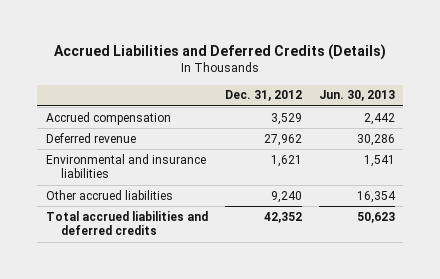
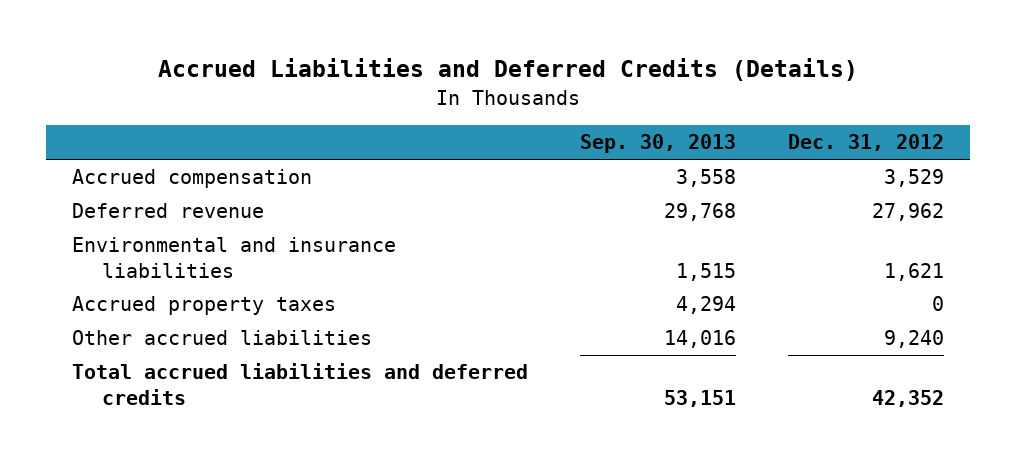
[318,90,395,102] Jun. 30, 2013 -> none
none -> [580,134,737,154] Sep. 30, 2013
none -> [72,296,337,316] Accrued property taxes

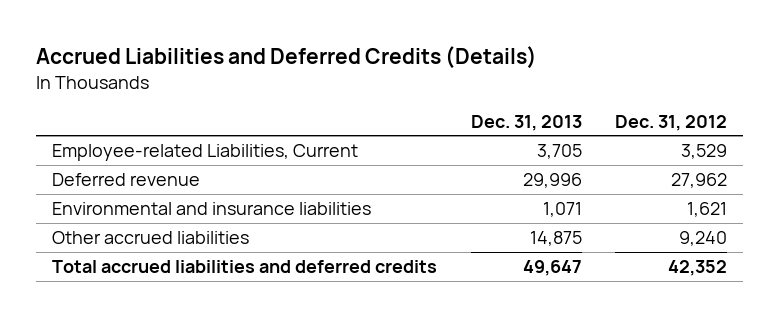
[580,134,737,154] Sep. 30, 2013 -> none
none -> [470,114,582,131] Dec. 31, 2013
[72,169,313,189] Accrued compensation -> [52,143,359,161] Employee-related Liabilities, Current
[72,296,337,316] Accrued property taxes -> none

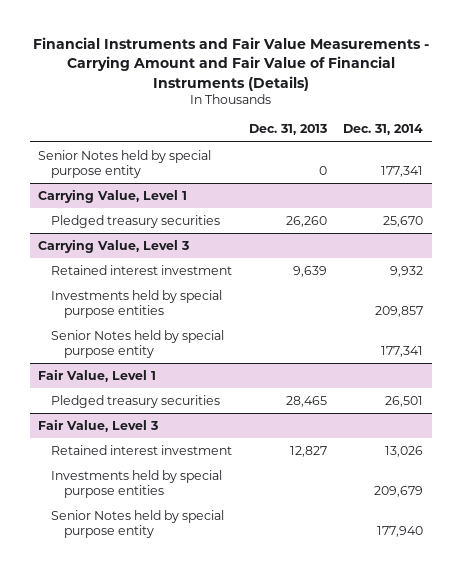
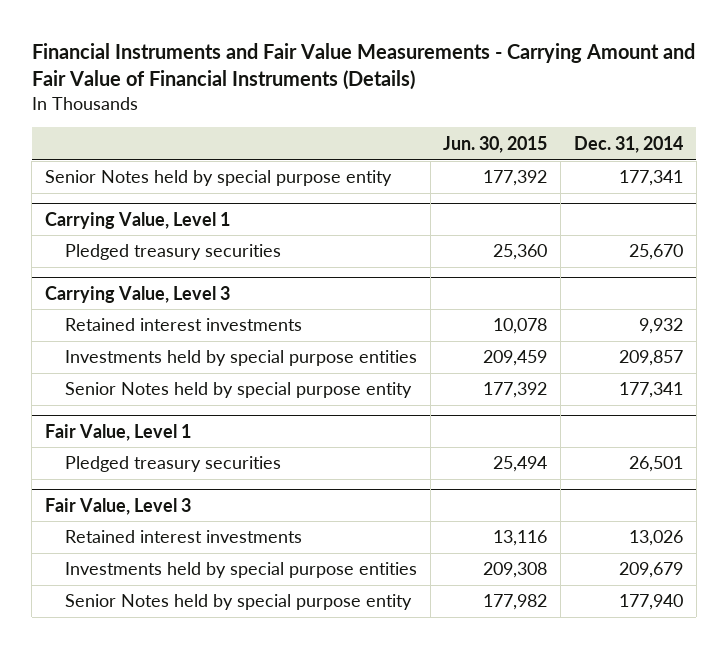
[248,124,327,136] Dec. 31, 2013 -> none
none -> [443,135,548,153] Jun. 30, 2015
[50,264,232,275] Retained interest investment -> [64,318,302,332] Retained interest investments
[50,444,232,455] Retained interest investment -> [64,530,302,544] Retained interest investments

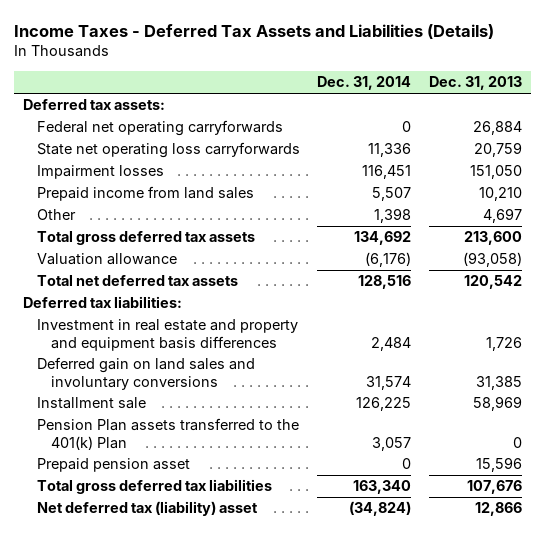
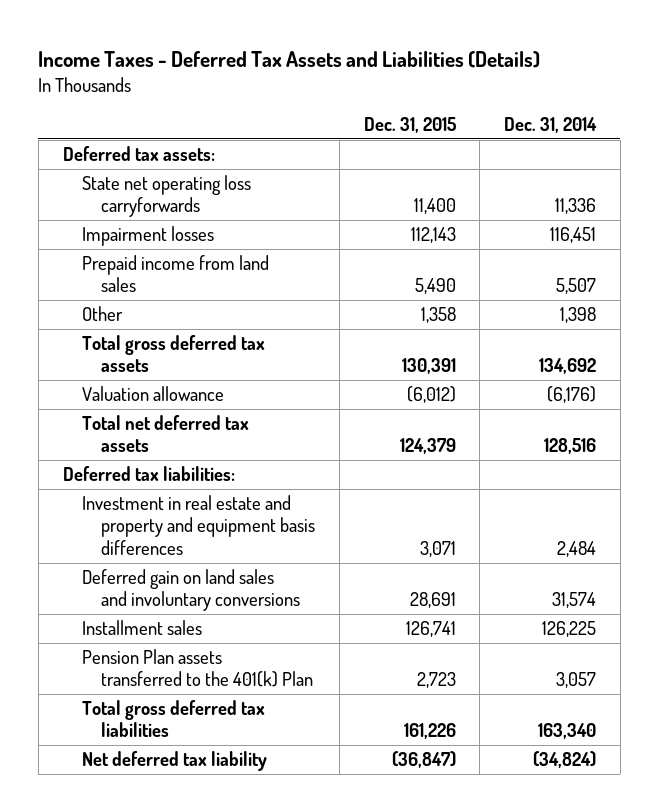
[428,76,522,91] Dec. 31, 2013 -> none
none -> [363,116,456,133] Dec. 31, 2015
[36,120,283,137] Federal net operating carryforwards -> none
[36,397,146,410] Installment sale -> [82,620,203,636] Installment sales
[36,458,190,473] Prepaid pension asset -> none
[36,501,258,517] Net deferred tax (liability) asset -> [82,751,268,772] Net deferred tax liability

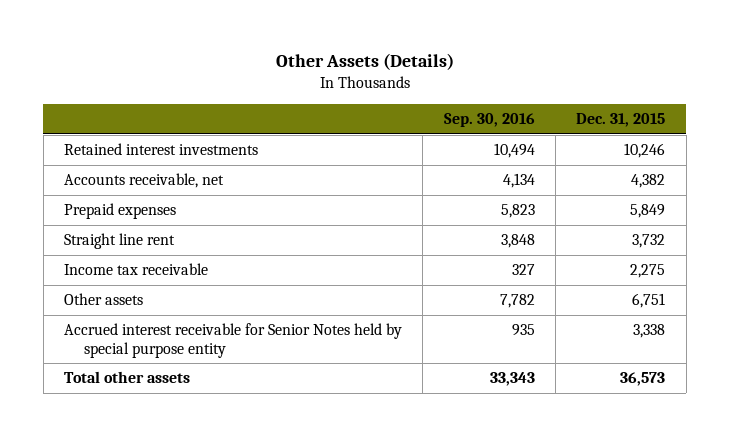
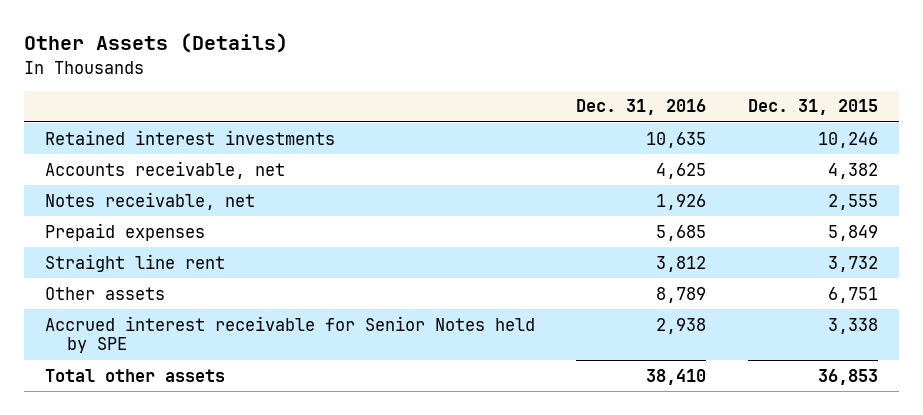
[443,113,535,128] Sep. 30, 2016 -> none
none -> [576,99,707,116] Dec. 31, 2016
none -> [44,191,255,210] Notes receivable, net
[63,263,208,276] Income tax receivable -> none
[63,323,402,358] Accrued interest receivable for Senior Notes held by special purpose entity -> [44,315,535,354] Accrued interest receivable for Senior Notes held by SPE
[620,372,666,387] 36,573 -> [817,368,878,385] 36,853

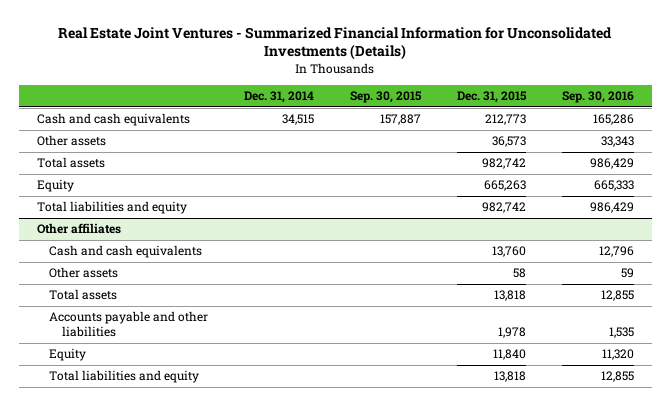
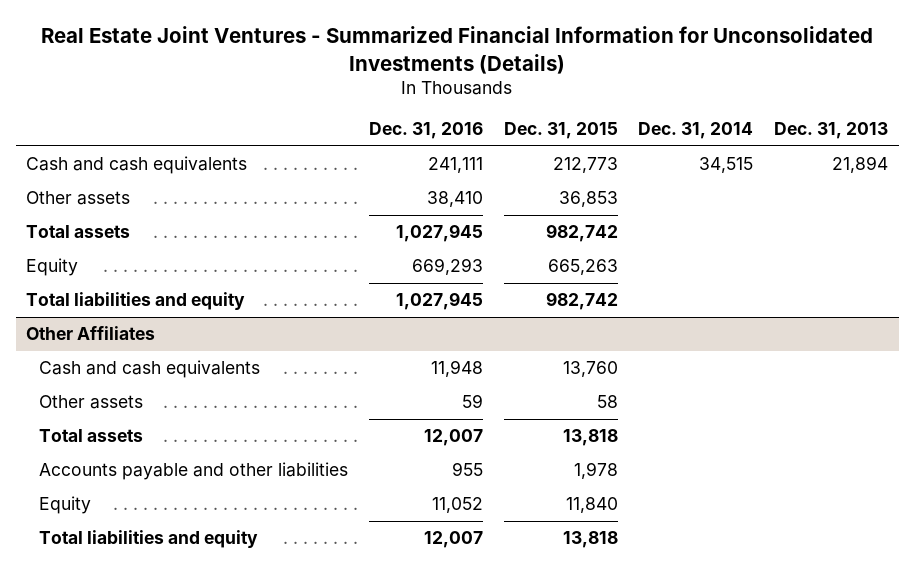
[350,91,423,104] Sep. 30, 2015 -> none
[561,91,634,104] Sep. 30, 2016 -> none
none -> [368,122,483,140] Dec. 31, 2016
none -> [774,122,889,140] Dec. 31, 2013
[491,136,526,148] 36,573 -> [558,191,618,208] 36,853
[36,223,121,235] Other affiliates -> [26,326,156,341] Other Affiliates

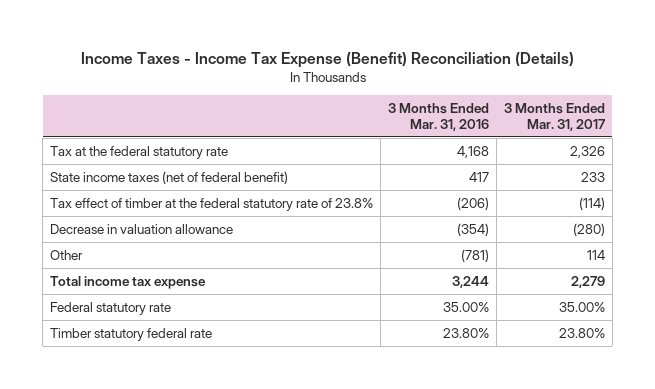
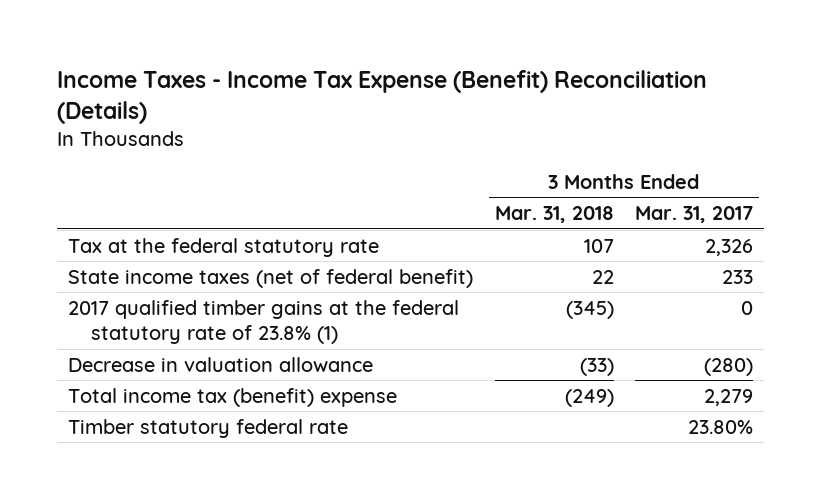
[388,102,490,131] 3 Months Ended Mar. 31, 2016 -> none
none -> [494,206,614,224] Mar. 31, 2018
[50,197,374,211] Tax effect of timber at the federal statutory rate of 23.8% -> [67,299,459,345] 2017 qualified timber gains at the federal statutory rate of 23.8% (1)
[578,196,605,210] (114) -> [741,300,754,315] 0
[50,249,84,260] Other -> none
[50,301,172,315] Federal statutory rate -> none
[50,275,207,289] Total income tax expense -> [67,387,397,407] Total income tax (benefit) expense

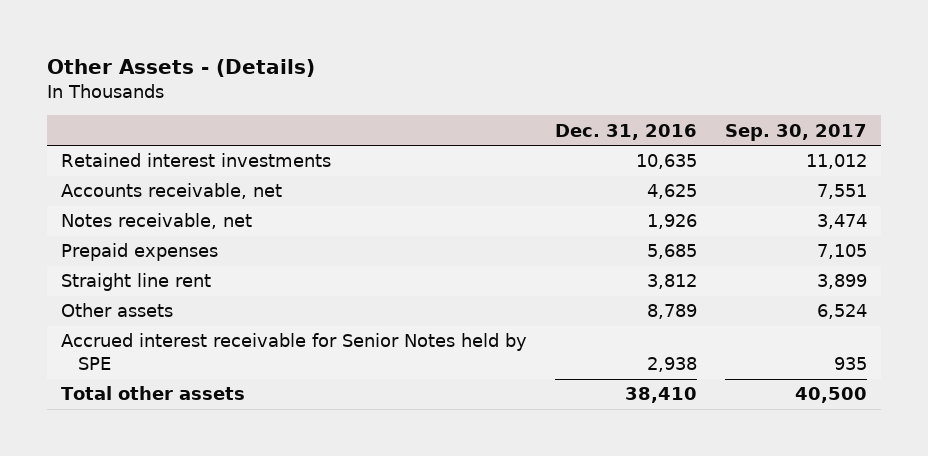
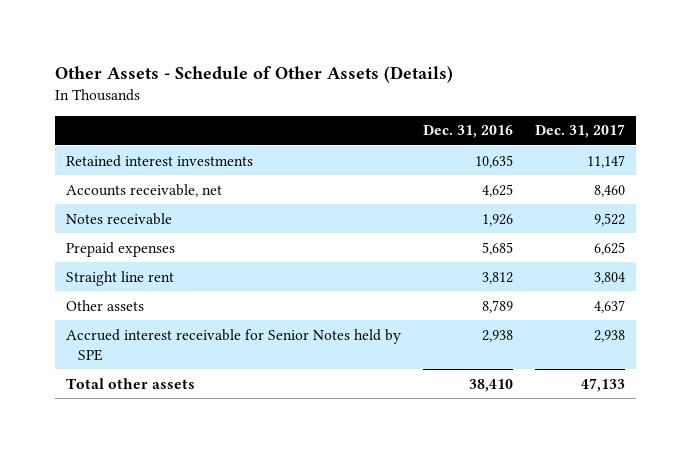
[46,59,315,78] Other Assets - (Details) -> [54,65,453,83] Other Assets - Schedule of Other Assets (Details)
[724,123,867,141] Sep. 30, 2017 -> none
none -> [534,124,625,139] Dec. 31, 2017
[60,213,252,230] Notes receivable, net -> [65,212,172,225] Notes receivable

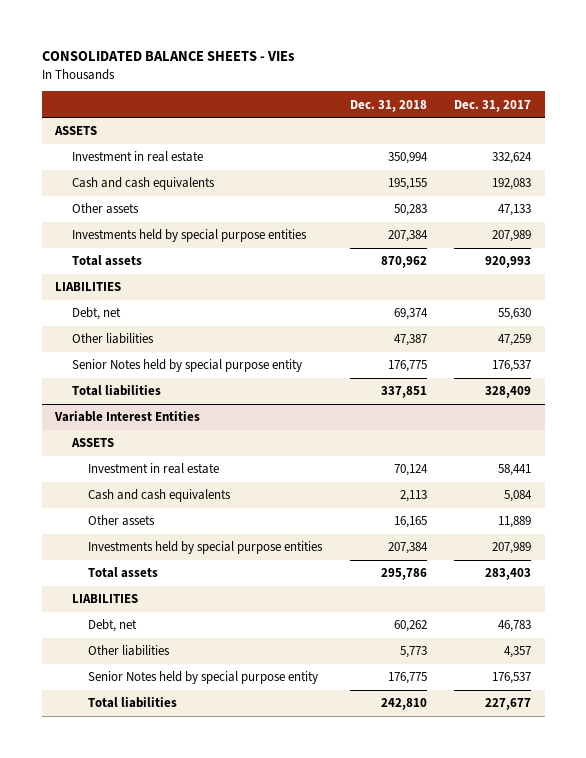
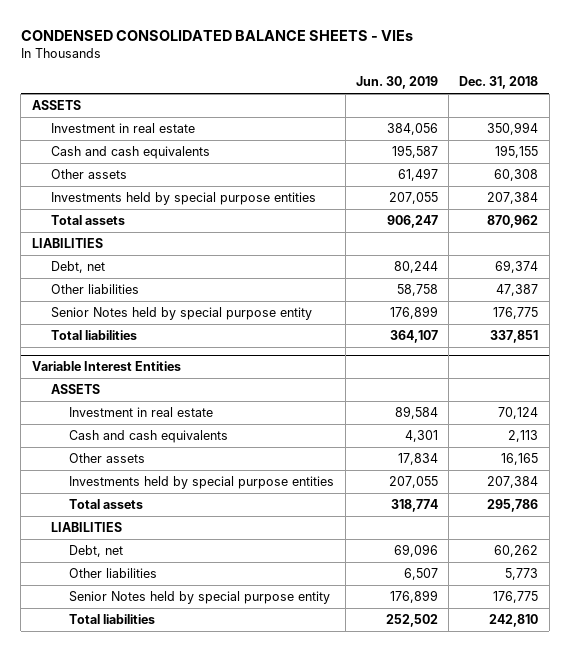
[41,51,295,62] CONSOLIDATED BALANCE SHEETS - VIEs -> [20,29,413,41] CONDENSED CONSOLIDATED BALANCE SHEETS - VIEs
[453,99,531,112] Dec. 31, 2017 -> none
none -> [355,76,438,90] Jun. 30, 2019
[393,204,427,217] 50,283 -> [494,169,539,182] 60,308

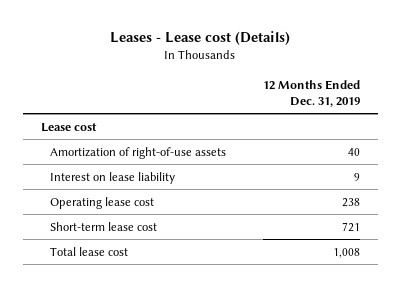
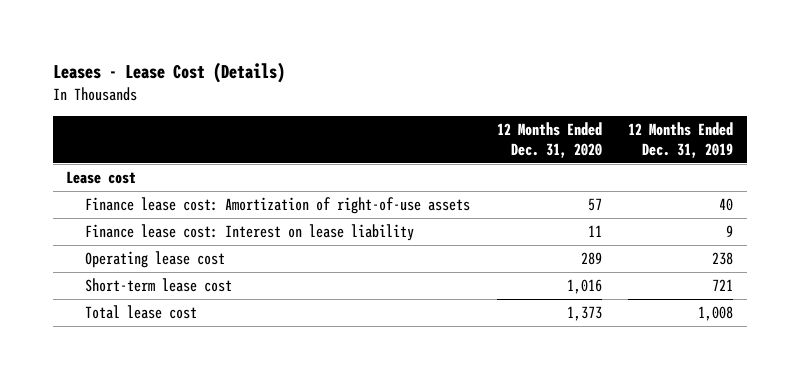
[110,31,291,46] Leases - Lease cost (Details) -> [53,62,286,84] Leases - Lease Cost (Details)
none -> [496,122,602,158] 12 Months Ended Dec. 31, 2020
[50,146,227,159] Amortization of right-of-use assets -> [84,197,470,215] Finance lease cost: Amortization of right-of-use assets
[50,171,176,184] Interest on lease liability -> [84,224,414,242] Finance lease cost: Interest on lease liability

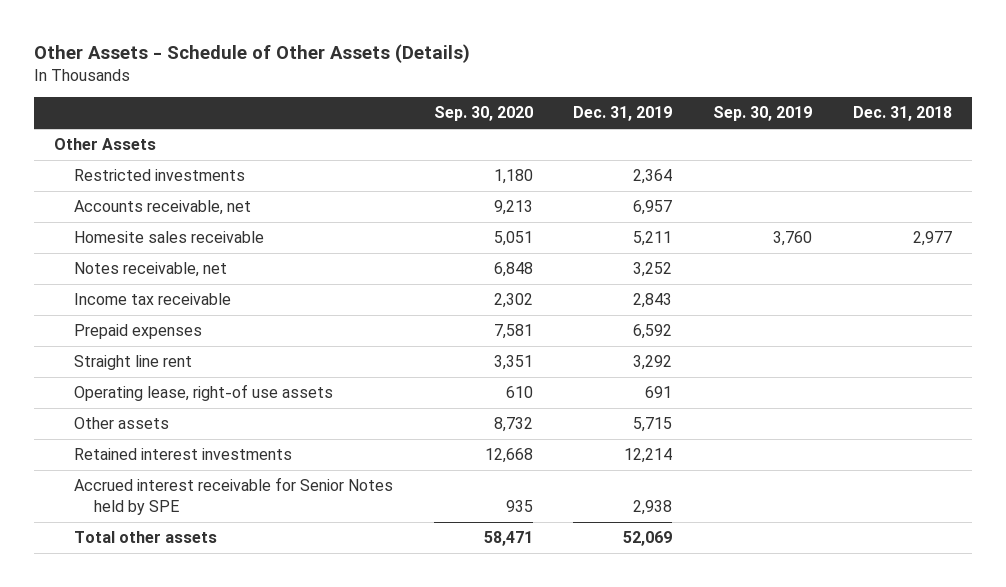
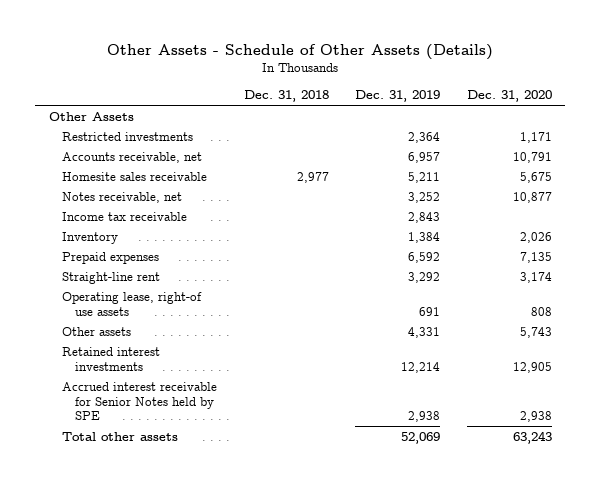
[433,106,533,122] Sep. 30, 2020 -> none
[713,106,813,122] Sep. 30, 2019 -> none
none -> [467,90,553,103] Dec. 31, 2020
none -> [61,231,118,244] Inventory
[73,355,192,371] Straight line rent -> [61,271,160,284] Straight-line rent
[633,417,673,433] 5,715 -> [408,326,441,338] 4,331

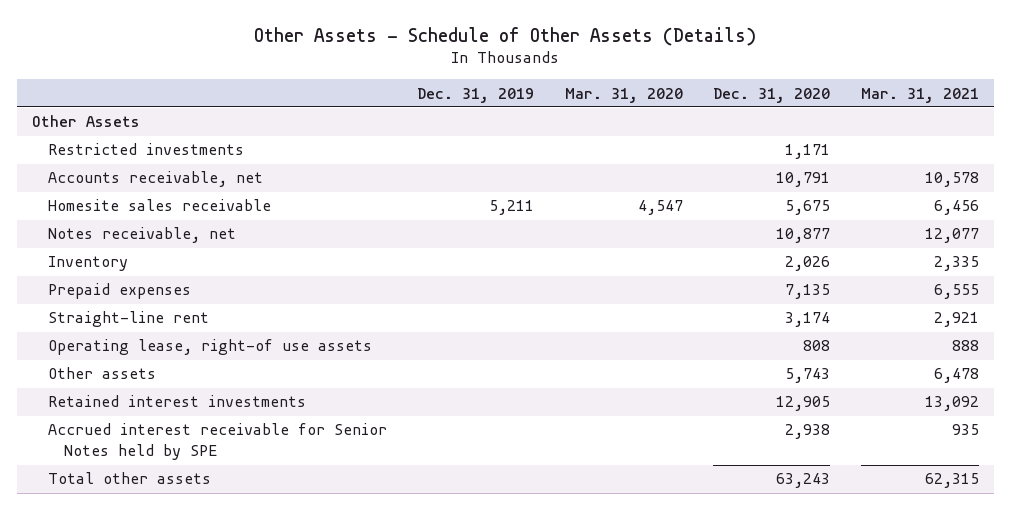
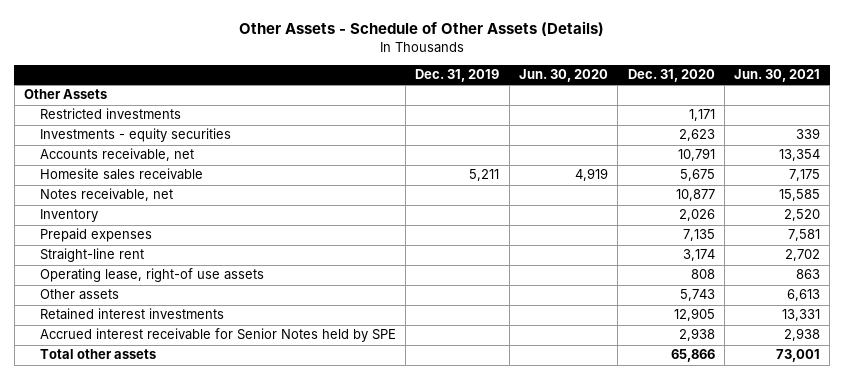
[564,87,683,103] Mar. 31, 2020 -> none
[860,87,979,103] Mar. 31, 2021 -> none
none -> [519,69,609,83] Jun. 30, 2020
none -> [734,69,821,83] Jun. 30, 2021
none -> [39,128,231,143] Investments - equity securities
[776,473,831,489] 63,243 -> [670,349,715,363] 65,866

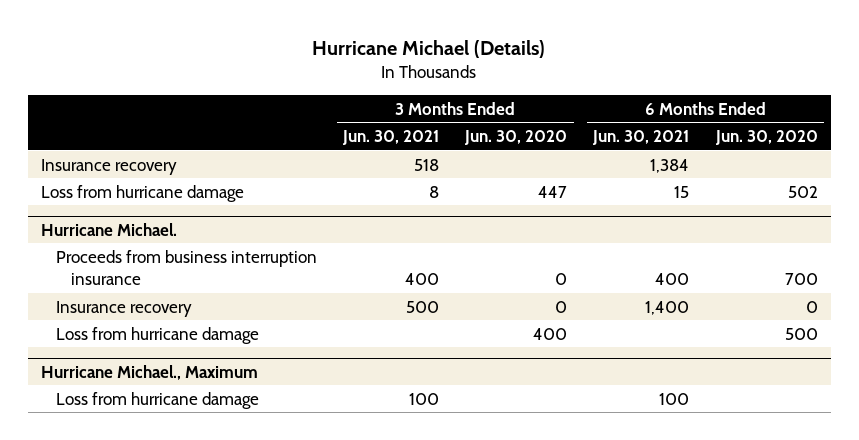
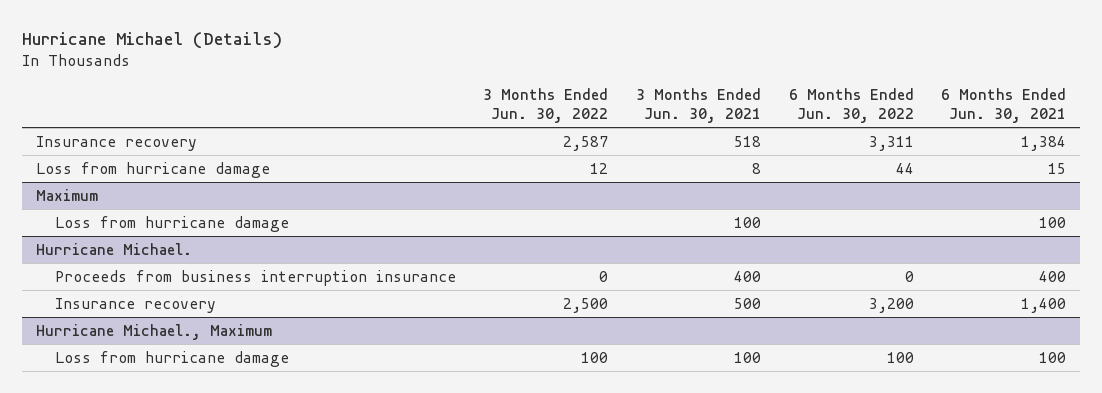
[464,130,568,146] Jun. 30, 2020 -> none
[714,130,818,146] Jun. 30, 2020 -> none
none -> [483,88,609,123] 3 Months Ended Jun. 30, 2022
none -> [788,88,914,123] 6 Months Ended Jun. 30, 2022
none -> [35,188,98,201] Maximum
none -> [54,215,289,232] Loss from hurricane damage
[56,326,260,344] Loss from hurricane damage -> none

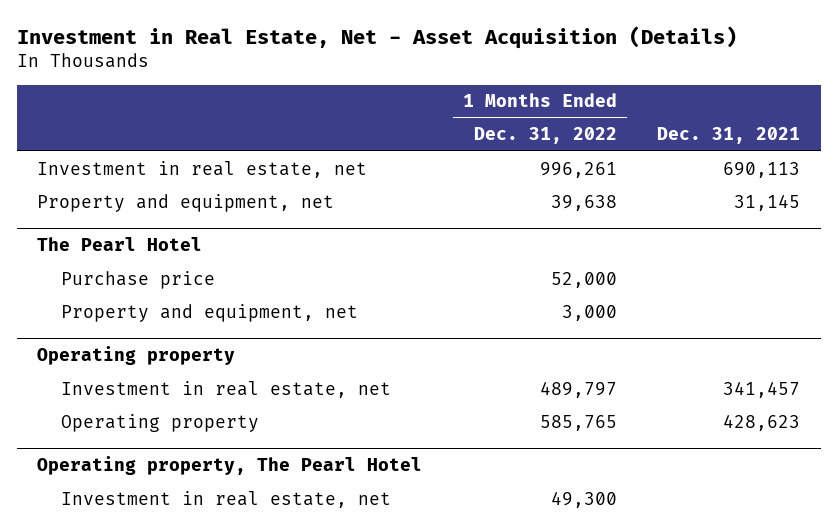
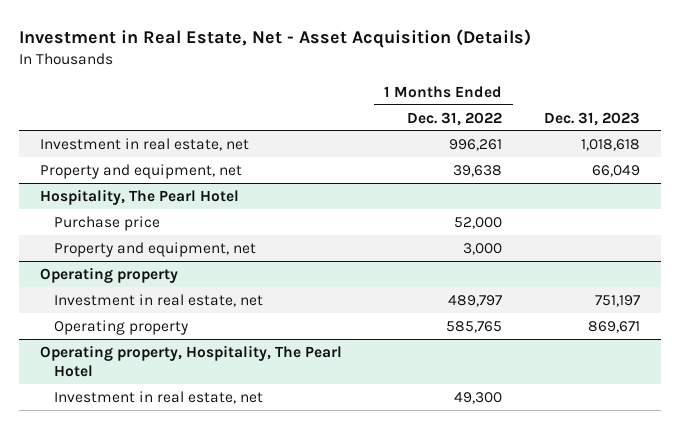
[657,127,801,145] Dec. 31, 2021 -> none
none -> [544,111,641,126] Dec. 31, 2023
[37,237,203,252] The Pearl Hotel -> [40,188,240,205] Hospitality, The Pearl Hotel
[37,456,423,476] Operating property, The Pearl Hotel -> [40,344,343,378] Operating property, Hospitality, The Pearl Hotel

